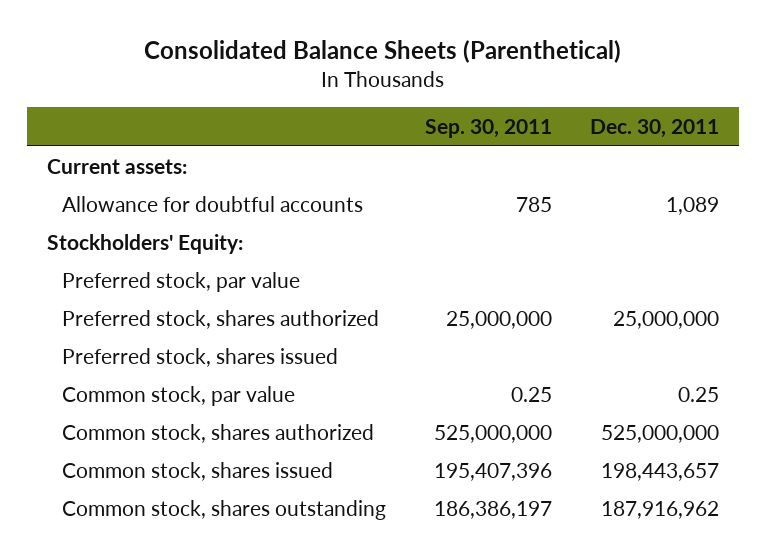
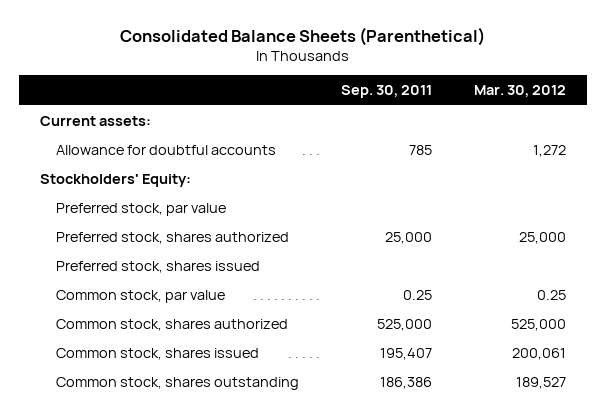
[590,119,720,139] Dec. 30, 2011 -> none
none -> [474,85,567,98] Mar. 30, 2012
[445,310,552,329] 25,000,000 -> [384,231,432,244] 25,000
[433,424,552,443] 525,000,000 -> [376,318,432,331] 525,000
[433,462,552,481] 195,407,396 -> [379,347,432,360] 195,407
[433,500,552,519] 186,386,197 -> [379,376,432,389] 186,386

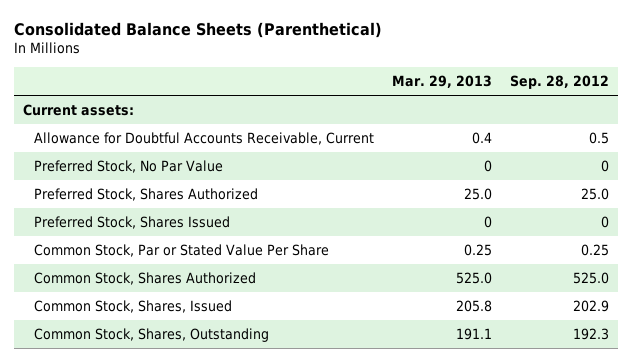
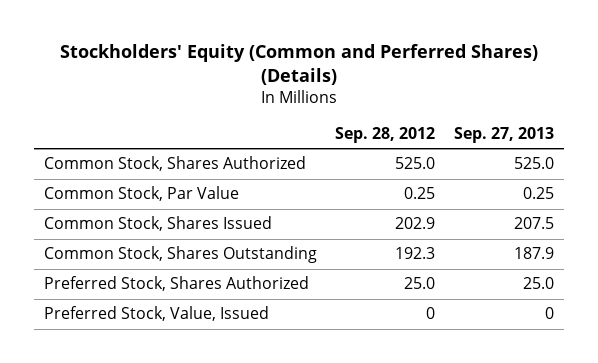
[13,21,382,38] Consolidated Balance Sheets (Parenthetical) -> [59,44,538,86] Stockholders' Equity (Common and Perferred Shares) (Details)
[391,75,492,89] Mar. 29, 2013 -> none
none -> [454,126,555,143] Sep. 27, 2013
[22,103,134,116] Current assets: -> none
[33,131,374,145] Allowance for Doubtful Accounts Receivable, Current -> none
[33,159,223,173] Preferred Stock, No Par Value -> none
[33,215,230,229] Preferred Stock, Shares Issued -> none
[33,243,329,257] Common Stock, Par or Stated Value Per Share -> none
none -> [43,186,239,202] Common Stock, Par Value
[33,299,232,313] Common Stock, Shares, Issued -> [43,216,272,232] Common Stock, Shares Issued
[33,327,269,342] Common Stock, Shares, Outstanding -> [43,246,317,264] Common Stock, Shares Outstanding
[33,187,258,201] Preferred Stock, Shares Authorized -> [43,276,309,292] Preferred Stock, Shares Authorized
none -> [43,306,269,322] Preferred Stock, Value, Issued

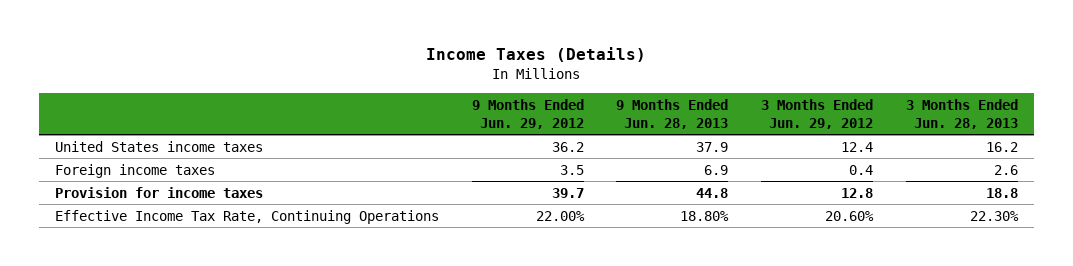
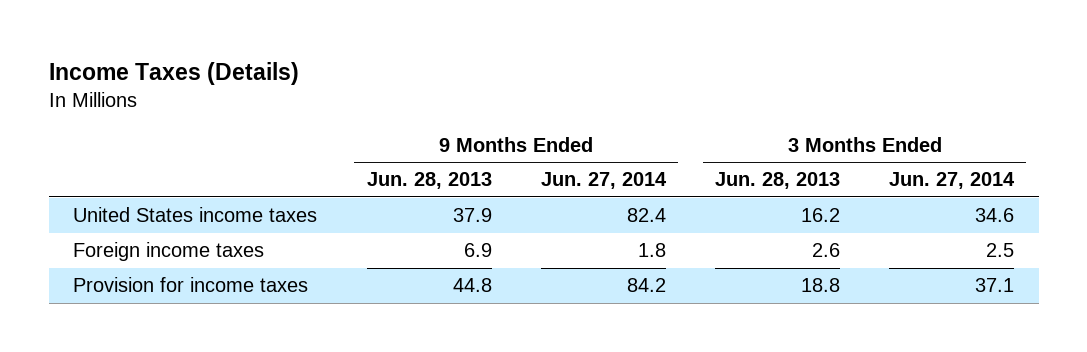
[471,98,584,129] 9 Months Ended Jun. 29, 2012 -> none
[760,98,873,129] 3 Months Ended Jun. 29, 2012 -> none
none -> [540,172,667,190] Jun. 27, 2014
none -> [889,172,1016,190] Jun. 27, 2014
[55,209,440,224] Effective Income Tax Rate, Continuing Operations -> none

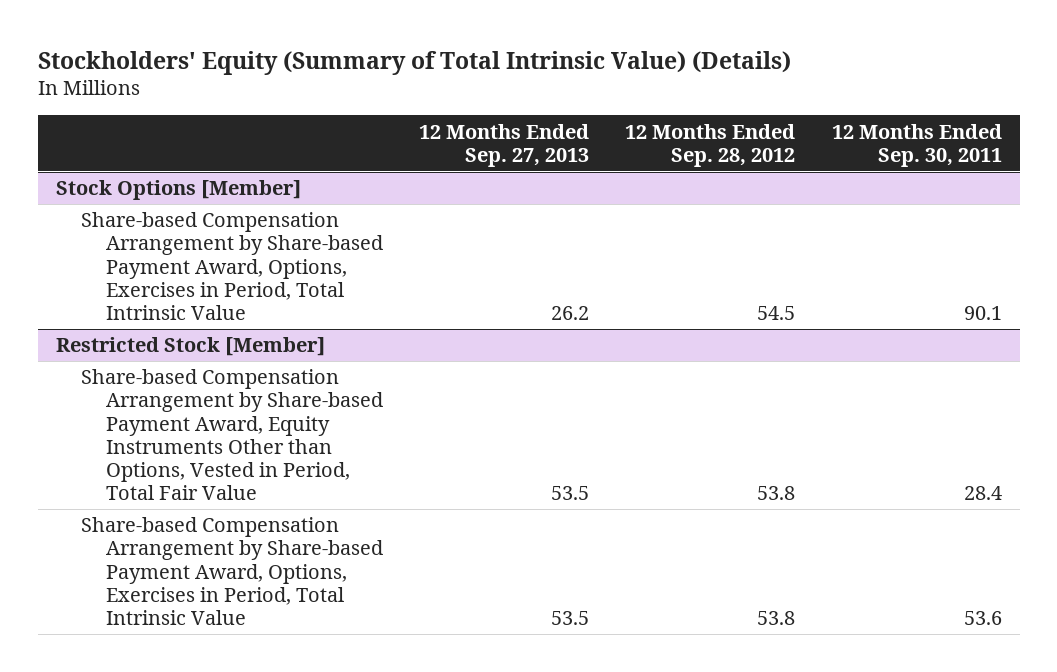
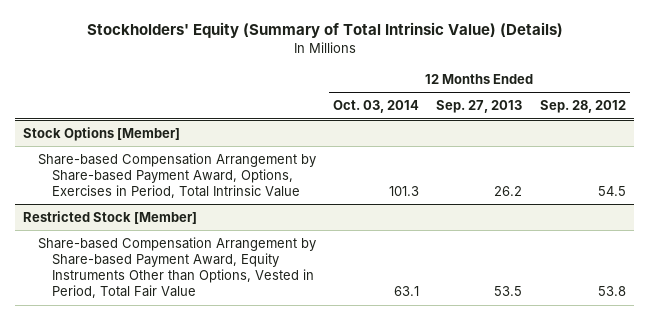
[831,123,1002,167] 12 Months Ended Sep. 30, 2011 -> none
none -> [332,100,419,114] Oct. 03, 2014
[80,517,384,625] Share-based Compensation Arrangement by Share-based Payment Award, Options, Exercises in Period, Total Intrinsic Value -> none

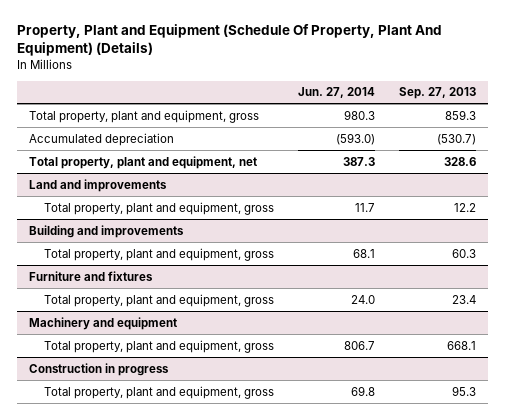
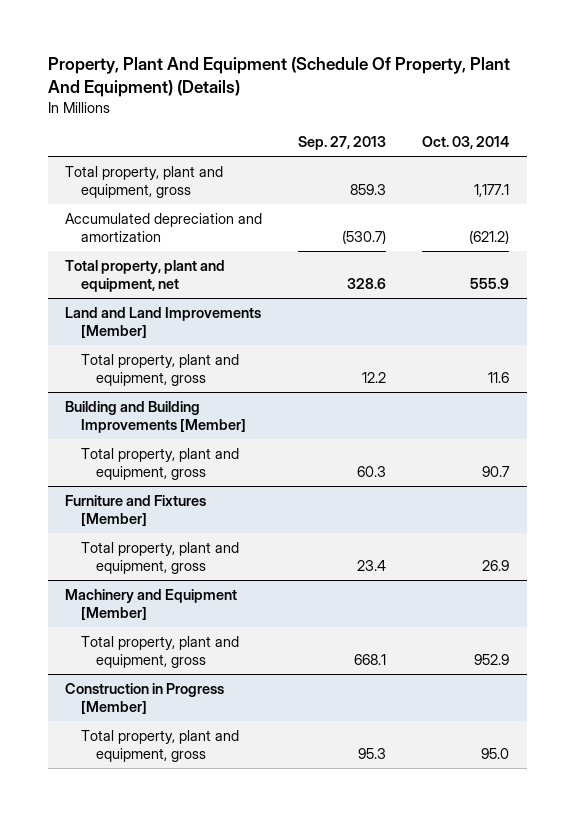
[17,24,443,57] Property, Plant and Equipment (Schedule Of Property, Plant And Equipment) (Details) -> [47,57,510,97] Property, Plant And Equipment (Schedule Of Property, Plant And Equipment) (Details)
[297,87,375,99] Jun. 27, 2014 -> none
none -> [421,136,509,150] Oct. 03, 2014
[29,132,175,146] Accumulated depreciation -> [65,212,263,242] Accumulated depreciation and amortization
[29,178,168,192] Land and improvements -> [65,306,262,338] Land and Land Improvements [Member]
[29,224,185,238] Building and improvements -> [65,400,246,433] Building and Building Improvements [Member]
[29,270,154,281] Furniture and fixtures -> [65,494,207,526] Furniture and Fixtures [Member]
[29,316,178,330] Machinery and equipment -> [65,588,238,620] Machinery and Equipment [Member]
[29,362,170,376] Construction in progress -> [65,682,225,714] Construction in Progress [Member]

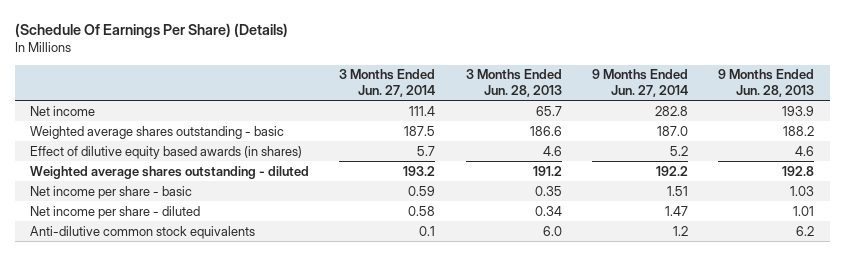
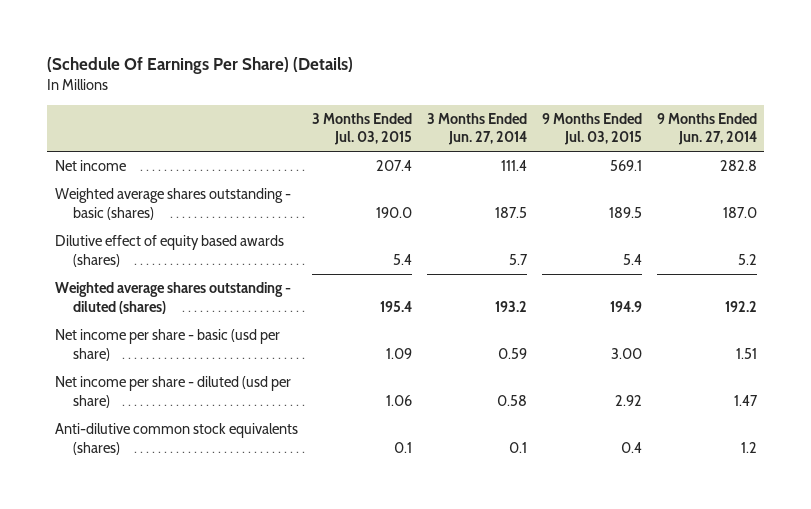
[465,69,562,97] 3 Months Ended Jun. 28, 2013 -> none
[718,69,815,97] 9 Months Ended Jun. 28, 2013 -> none
none -> [312,112,413,146] 3 Months Ended Jul. 03, 2015
none -> [541,112,642,146] 9 Months Ended Jul. 03, 2015
[30,125,285,139] Weighted average shares outstanding - basic -> [54,188,291,220] Weighted average shares outstanding - basic (shares)
[30,145,303,159] Effect of dilutive equity based awards (in shares) -> [54,235,284,267] Dilutive effect of equity based awards (shares)
[30,165,310,179] Weighted average shares outstanding - diluted -> [54,282,291,314] Weighted average shares outstanding - diluted (shares)
[30,185,193,199] Net income per share - basic -> [54,329,280,361] Net income per share - basic (usd per share)
[30,205,201,219] Net income per share - diluted -> [54,376,291,408] Net income per share - diluted (usd per share)
[30,225,256,239] Anti-dilutive common stock equivalents -> [54,423,298,455] Anti-dilutive common stock equivalents (shares)

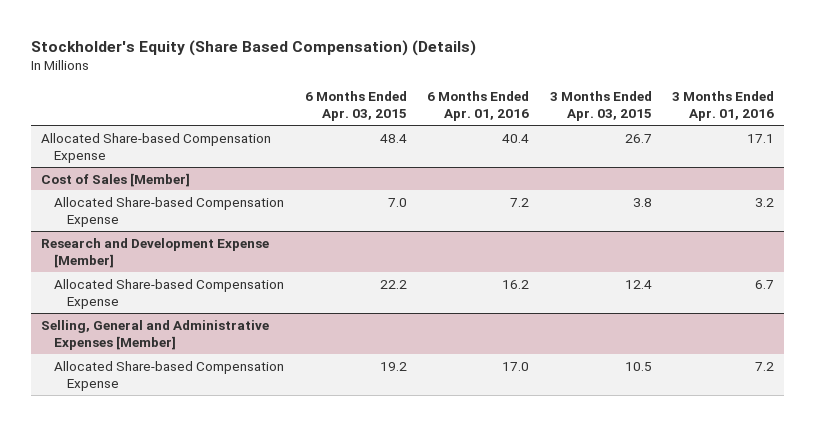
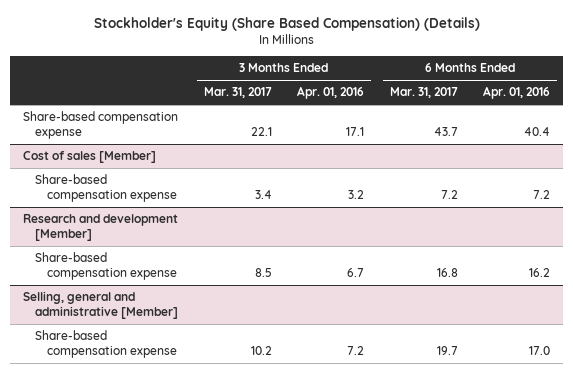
[304,90,407,122] 6 Months Ended Apr. 03, 2015 -> none
[549,90,652,122] 3 Months Ended Apr. 03, 2015 -> none
none -> [203,87,272,99] Mar. 31, 2017
none -> [389,87,458,99] Mar. 31, 2017
[40,132,271,163] Allocated Share-based Compensation Expense -> [23,111,179,139] Share-based compensation expense
[40,172,190,187] Cost of Sales [Member] -> [23,151,157,164] Cost of sales [Member]
[54,196,285,227] Allocated Share-based Compensation Expense -> [34,174,177,202] Share-based compensation expense
[40,237,269,268] Research and Development Expense [Member] -> [23,214,179,241] Research and development [Member]
[54,278,285,309] Allocated Share-based Compensation Expense -> [34,252,177,280] Share-based compensation expense
[40,319,269,350] Selling, General and Administrative Expenses [Member] -> [23,291,178,319] Selling, general and administrative [Member]
[54,360,285,391] Allocated Share-based Compensation Expense -> [34,330,177,358] Share-based compensation expense

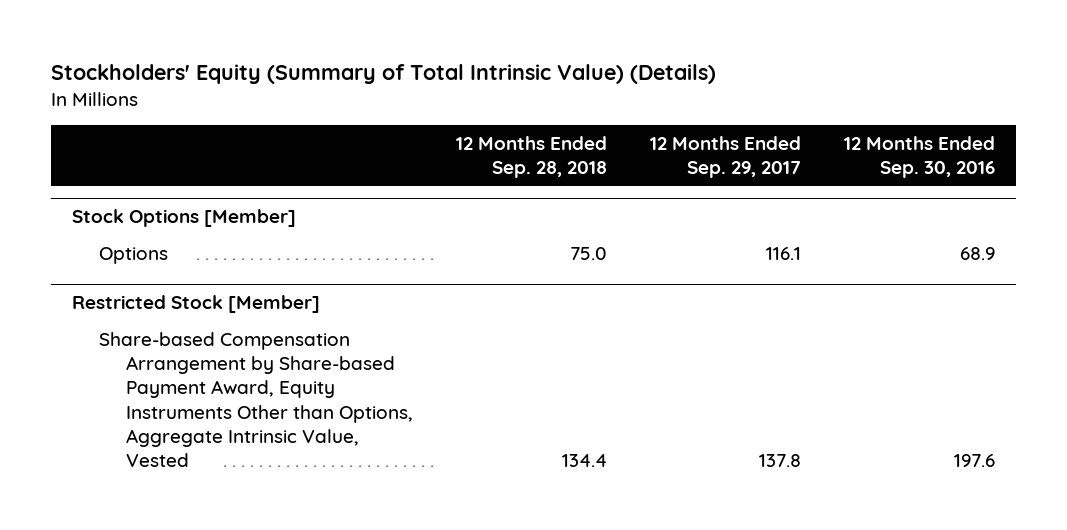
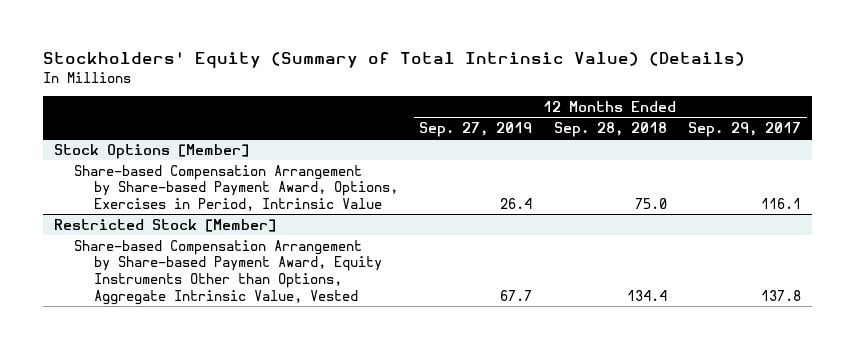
[843,135,995,178] 12 Months Ended Sep. 30, 2016 -> none
none -> [419,121,533,137] Sep. 27, 2019
[99,247,169,265] Options -> [73,164,398,211] Share-based Compensation Arrangement by Share-based Payment Award, Options, Exercises in Period, Intrinsic Value

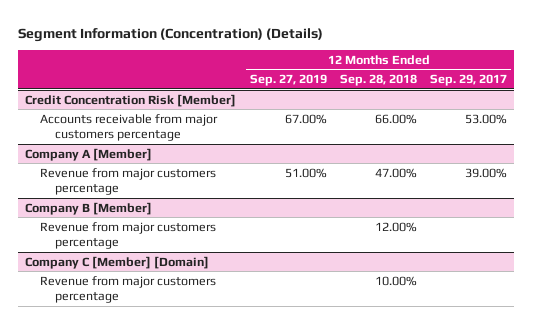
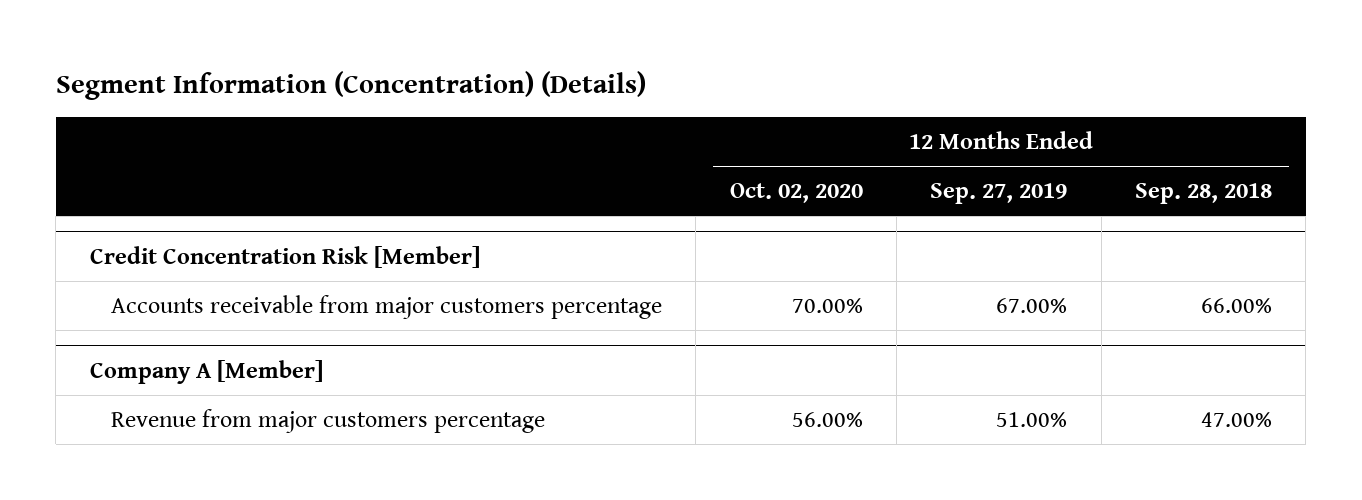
[430,74,508,87] Sep. 29, 2017 -> none
none -> [729,183,863,204] Oct. 02, 2020
[25,201,153,215] Company B [Member] -> none
[40,221,217,250] Revenue from major customers percentage -> none
[25,255,210,269] Company C [Member] [Domain] -> none
[40,275,217,304] Revenue from major customers percentage -> none

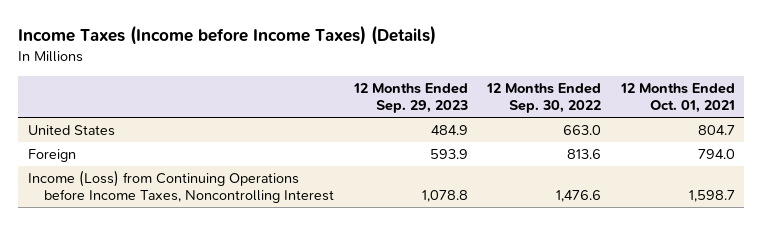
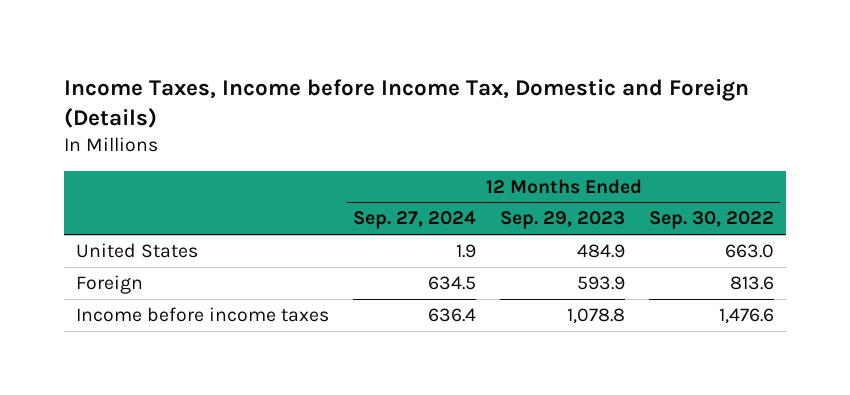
[18,25,437,46] Income Taxes (Income before Income Taxes) (Details) -> [64,78,750,128] Income Taxes, Income before Income Tax, Domestic and Foreign (Details)
[619,83,735,114] 12 Months Ended Oct. 01, 2021 -> none
none -> [353,211,477,230] Sep. 27, 2024
[28,169,335,204] Income (Loss) from Continuing Operations before Income Taxes, Noncontrolling Interest -> [76,306,330,322] Income before income taxes

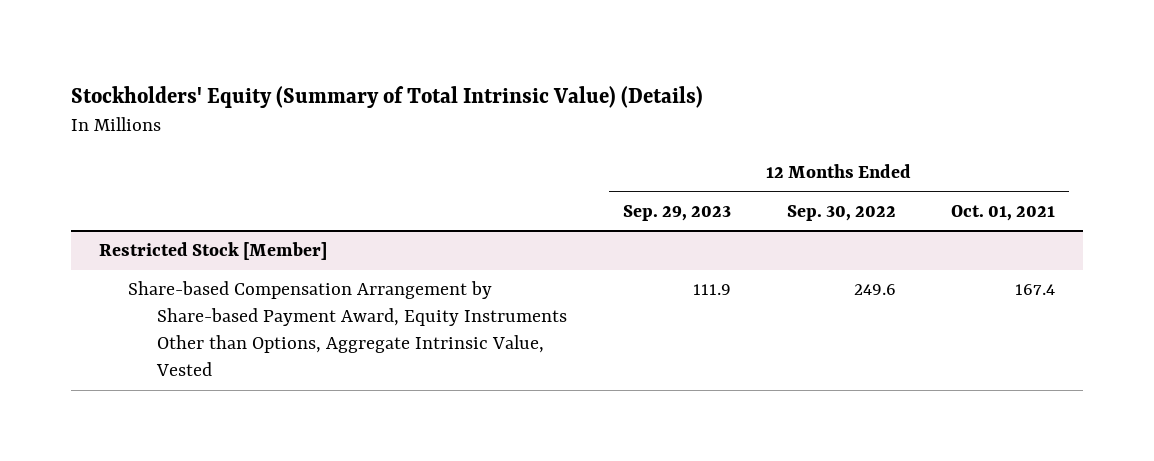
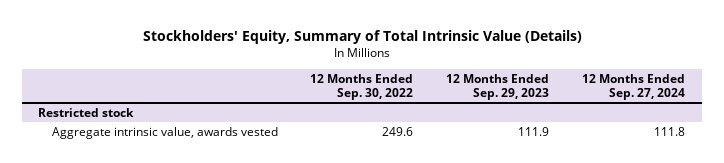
[70,86,703,109] Stockholders' Equity (Summary of Total Intrinsic Value) (Details) -> [142,29,582,44] Stockholders' Equity, Summary of Total Intrinsic Value (Details)
[951,204,1056,221] Oct. 01, 2021 -> none
none -> [582,74,686,101] 12 Months Ended Sep. 27, 2024
[98,242,327,261] Restricted Stock [Member] -> [38,107,135,117] Restricted stock
[127,281,568,377] Share-based Compensation Arrangement by Share-based Payment Award, Equity Instruments Other than Options, Aggregate Intrinsic Value, Vested -> [51,126,278,139] Aggregate intrinsic value, awards vested

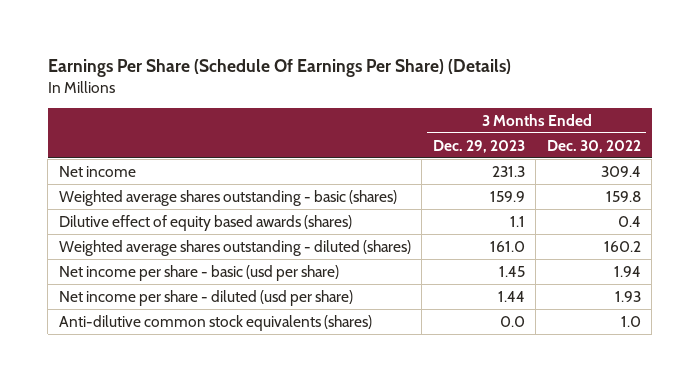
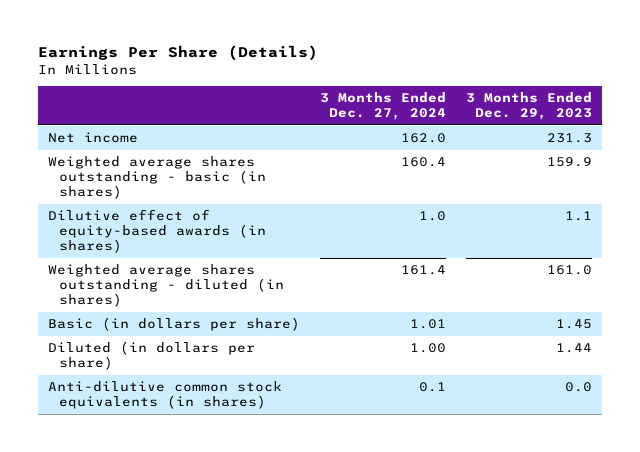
[47,58,511,77] Earnings Per Share (Schedule Of Earnings Per Share) (Details) -> [38,45,319,62] Earnings Per Share (Details)
[546,139,641,153] Dec. 30, 2022 -> none
none -> [320,92,447,121] 3 Months Ended Dec. 27, 2024
[58,189,397,206] Weighted average shares outstanding - basic (shares) -> [48,156,266,200] Weighted average shares outstanding - basic (in shares)
[58,214,352,231] Dilutive effect of equity based awards (shares) -> [48,209,266,254] Dilutive effect of equity-based awards (in shares)
[58,239,411,256] Weighted average shares outstanding - diluted (shares) -> [48,264,284,308] Weighted average shares outstanding - diluted (in shares)
[58,264,339,281] Net income per share - basic (usd per share) -> [48,317,301,332] Basic (in dollars per share)
[58,289,353,306] Net income per share - diluted (usd per share) -> [48,341,256,371] Diluted (in dollars per share)
[58,314,372,331] Anti-dilutive common stock equivalents (shares) -> [48,381,283,410] Anti-dilutive common stock equivalents (in shares)

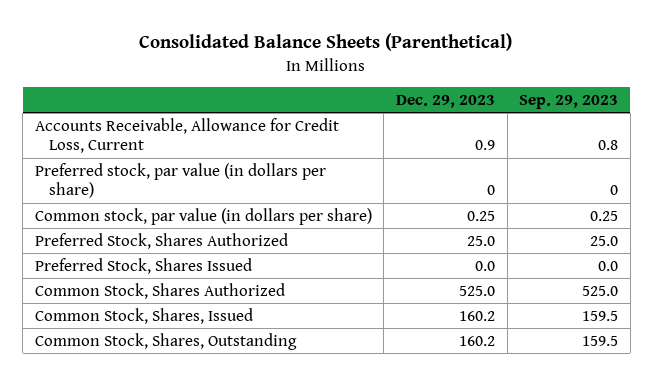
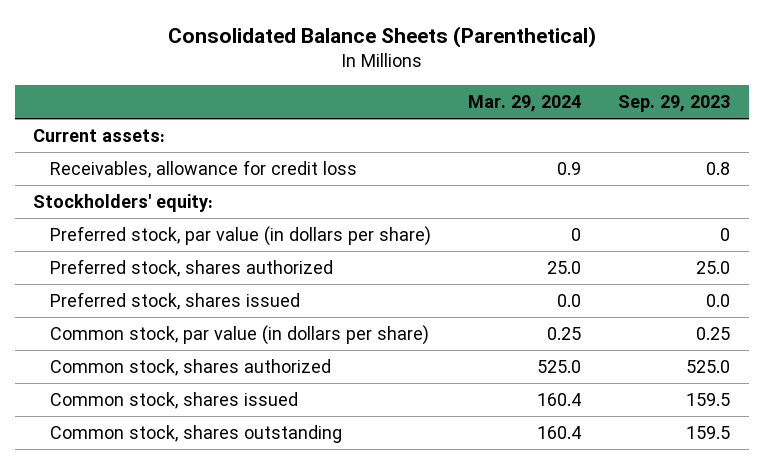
[395,94,495,108] Dec. 29, 2023 -> none
none -> [468,95,582,113] Mar. 29, 2024
none -> [33,129,166,143] Current assets:
[34,117,339,154] Accounts Receivable, Allowance for Credit Loss, Current -> [49,160,357,179] Receivables, allowance for credit loss
none -> [33,194,214,213] Stockholders' equity:
none -> [49,259,333,278] Preferred stock, shares authorized
none -> [49,292,300,311] Preferred stock, shares issued
[34,232,288,249] Preferred Stock, Shares Authorized -> none
[34,257,252,274] Preferred Stock, Shares Issued -> none
[34,282,285,299] Common Stock, Shares Authorized -> [49,359,331,377] Common stock, shares authorized
[34,307,253,324] Common Stock, Shares, Issued -> [49,392,298,410] Common stock, shares issued
[34,332,297,350] Common Stock, Shares, Outstanding -> [49,425,342,444] Common stock, shares outstanding

